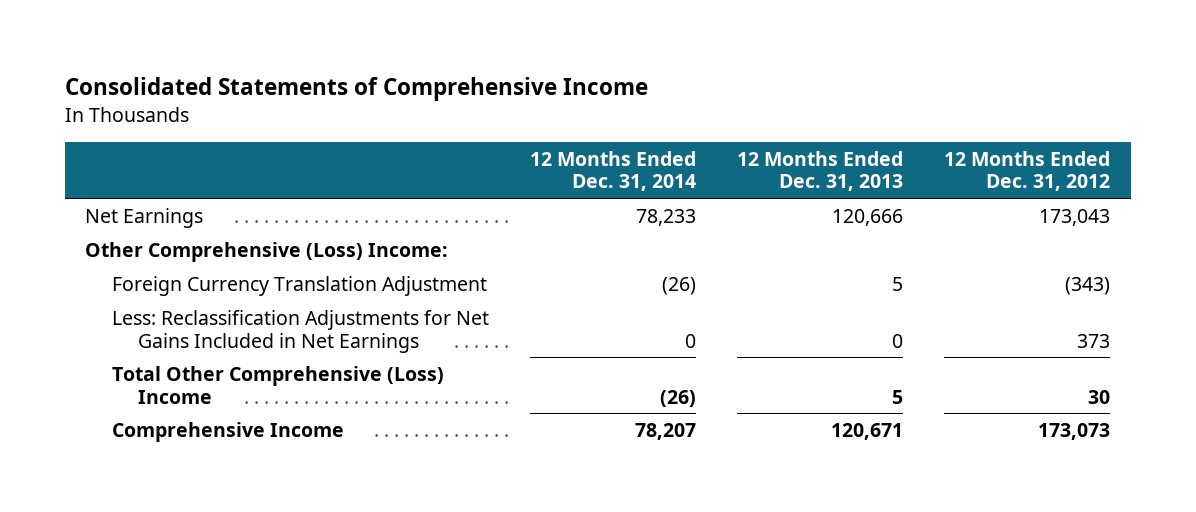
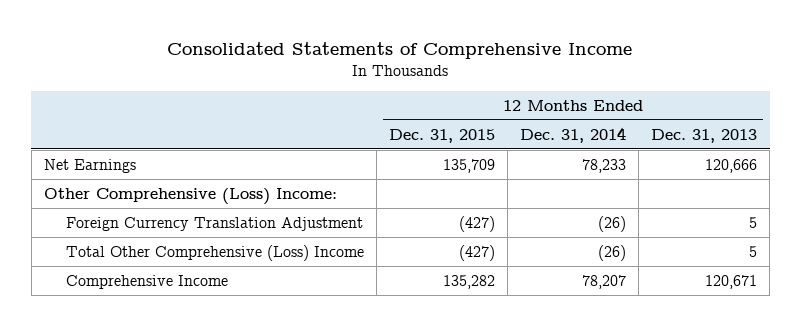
[944,150,1111,192] 12 Months Ended Dec. 31, 2012 -> none
none -> [388,128,495,143] Dec. 31, 2015
[111,309,489,353] Less: Reclassification Adjustments for Net Gains Included in Net Earnings -> none

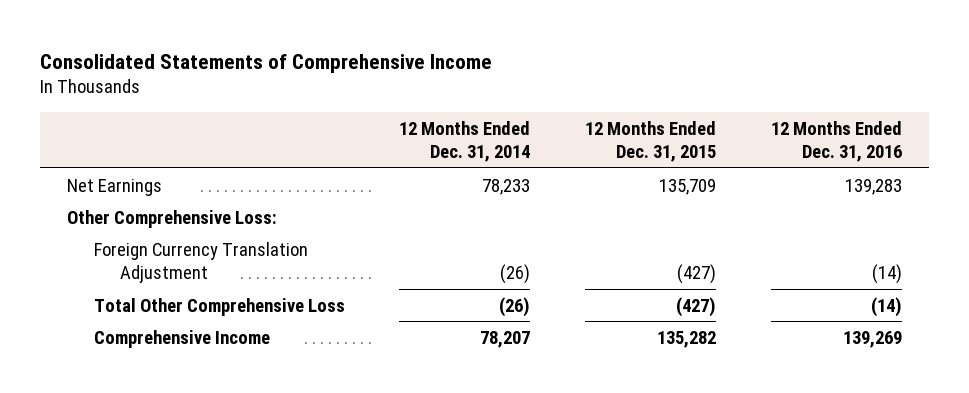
[651,128,758,143] Dec. 31, 2013 -> none
none -> [770,120,902,163] 12 Months Ended Dec. 31, 2016
[43,187,337,205] Other Comprehensive (Loss) Income: -> [67,209,278,228] Other Comprehensive Loss:
[65,244,364,261] Total Other Comprehensive (Loss) Income -> [93,297,345,316] Total Other Comprehensive Loss

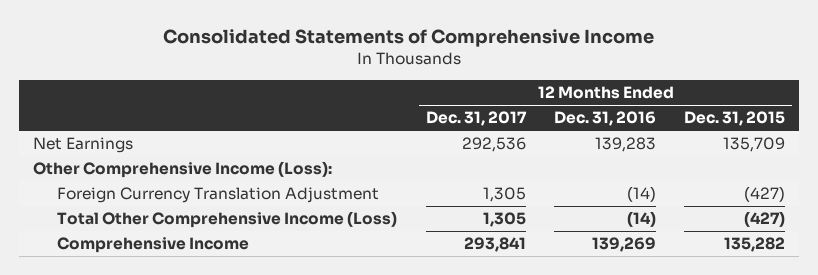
[399,120,531,163] 12 Months Ended Dec. 31, 2014 -> none
none -> [425,111,527,127] Dec. 31, 2017
[67,209,278,228] Other Comprehensive Loss: -> [33,161,333,179] Other Comprehensive Income (Loss):
[93,297,345,316] Total Other Comprehensive Loss -> [57,211,398,229] Total Other Comprehensive Income (Loss)

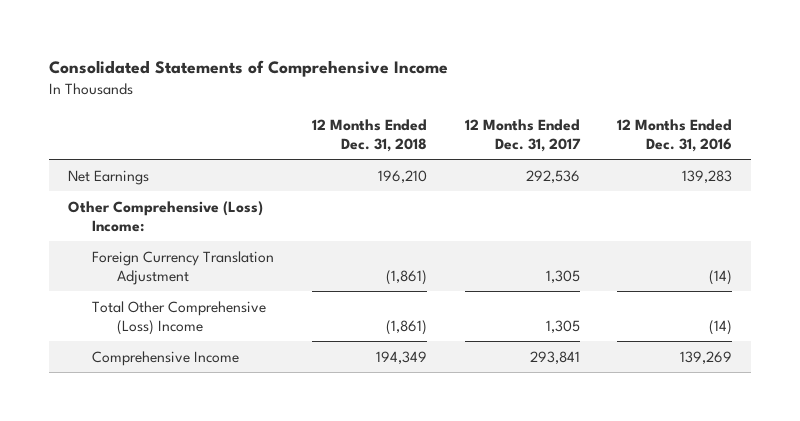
[684,111,786,127] Dec. 31, 2015 -> none
none -> [311,118,427,152] 12 Months Ended Dec. 31, 2018
[33,161,333,179] Other Comprehensive Income (Loss): -> [67,200,263,232] Other Comprehensive (Loss) Income:
[57,211,398,229] Total Other Comprehensive Income (Loss) -> [92,300,267,335] Total Other Comprehensive (Loss) Income

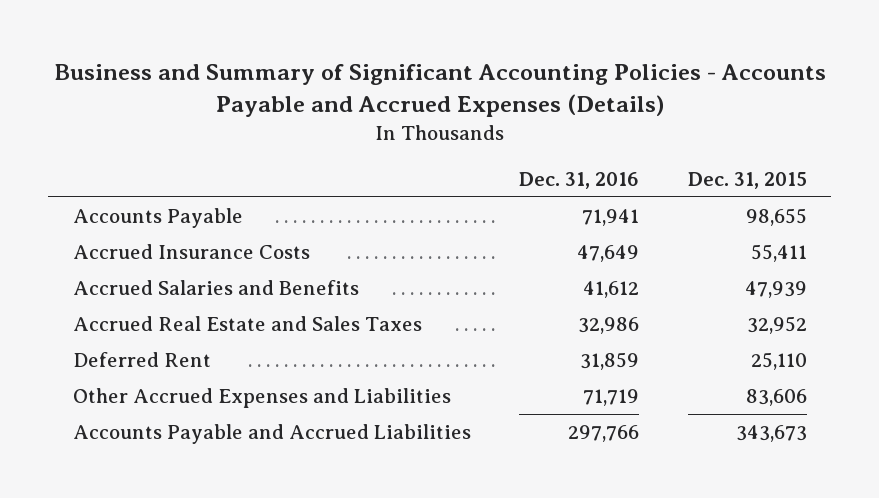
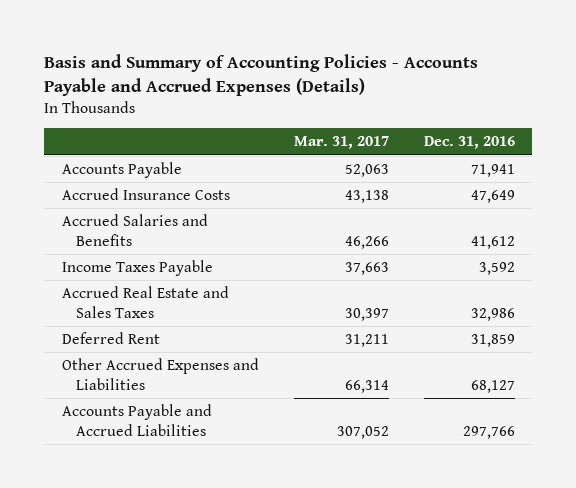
[53,64,826,118] Business and Summary of Significant Accounting Policies - Accounts Payable and Accrued Expenses (Details) -> [44,54,479,97] Basis and Summary of Accounting Policies - Accounts Payable and Accrued Expenses (Details)
[687,171,807,189] Dec. 31, 2015 -> none
none -> [293,136,389,150] Mar. 31, 2017
none -> [61,259,213,276] Income Taxes Payable
[583,389,640,407] 71,719 -> [470,379,515,393] 68,127

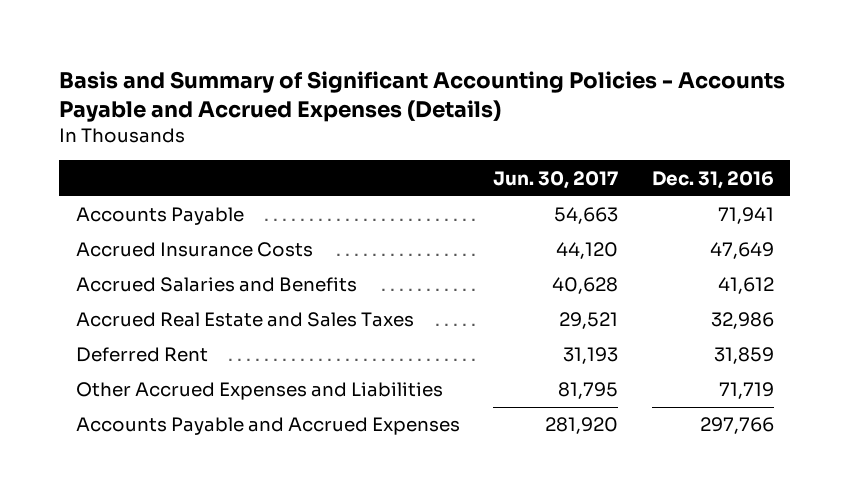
[44,54,479,97] Basis and Summary of Accounting Policies - Accounts Payable and Accrued Expenses (Details) -> [59,70,786,122] Basis and Summary of Significant Accounting Policies - Accounts Payable and Accrued Expenses (Details)
[293,136,389,150] Mar. 31, 2017 -> none
none -> [493,170,619,189] Jun. 30, 2017
[61,259,213,276] Income Taxes Payable -> none
[470,379,515,393] 68,127 -> [718,382,774,400] 71,719
[61,403,212,436] Accounts Payable and Accrued Liabilities -> [75,417,460,436] Accounts Payable and Accrued Expenses

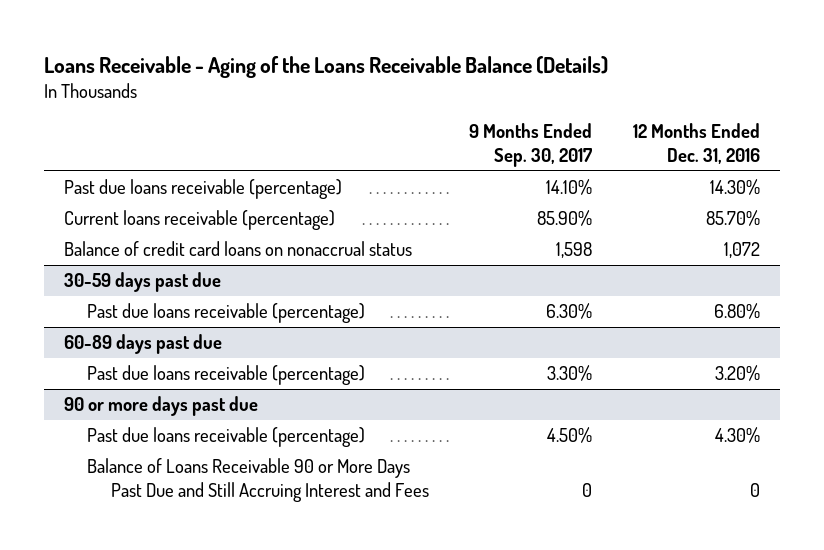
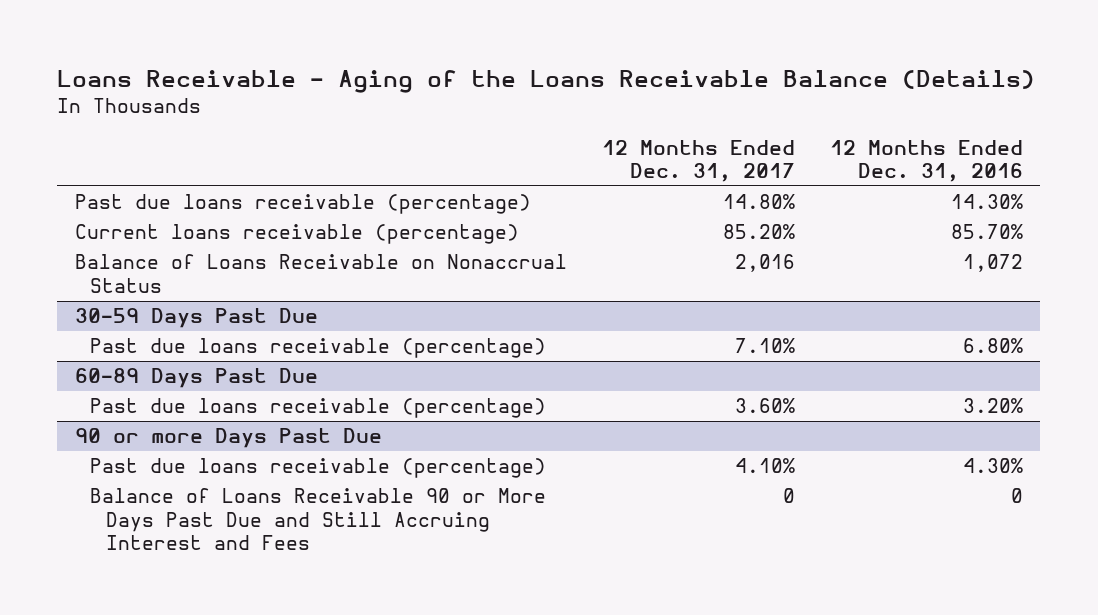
[469,123,593,167] 9 Months Ended Sep. 30, 2017 -> none
none -> [601,139,795,183] 12 Months Ended Dec. 31, 2017
[64,241,413,257] Balance of credit card loans on nonaccrual status -> [74,254,567,293] Balance of Loans Receivable on Nonaccrual Status
[64,272,222,293] 30-59 days past due -> [74,308,318,329] 30-59 Days Past Due
[64,334,223,355] 60-89 days past due -> [74,368,318,389] 60-89 Days Past Due
[64,396,259,417] 90 or more days past due -> [74,428,382,449] 90 or more Days Past Due

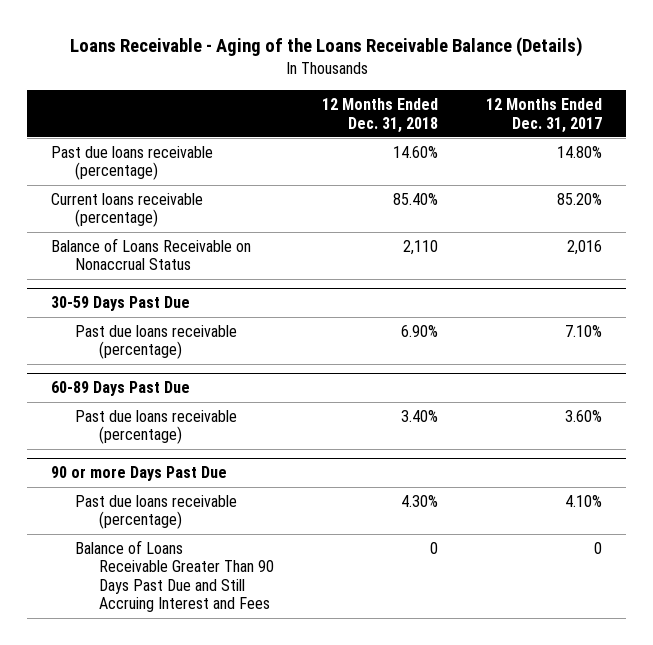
[829,139,1023,183] 12 Months Ended Dec. 31, 2016 -> none
none -> [321,98,438,133] 12 Months Ended Dec. 31, 2018
[90,488,547,551] Balance of Loans Receivable 90 or More Days Past Due and Still Accruing Interest and Fees -> [75,539,274,613] Balance of Loans Receivable Greater Than 90 Days Past Due and Still Accruing Interest and Fees

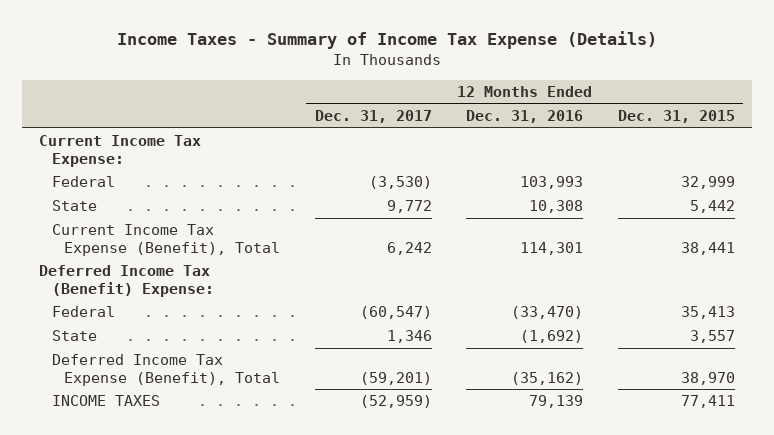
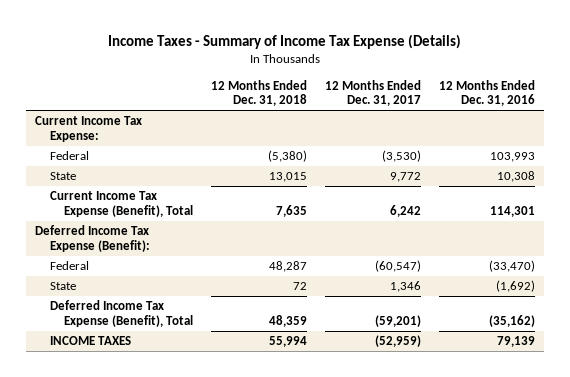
[617,110,735,124] Dec. 31, 2015 -> none
none -> [211,79,308,107] 12 Months Ended Dec. 31, 2018
[39,265,214,297] Deferred Income Tax (Benefit) Expense: -> [34,225,150,252] Deferred Income Tax Expense (Benefit):

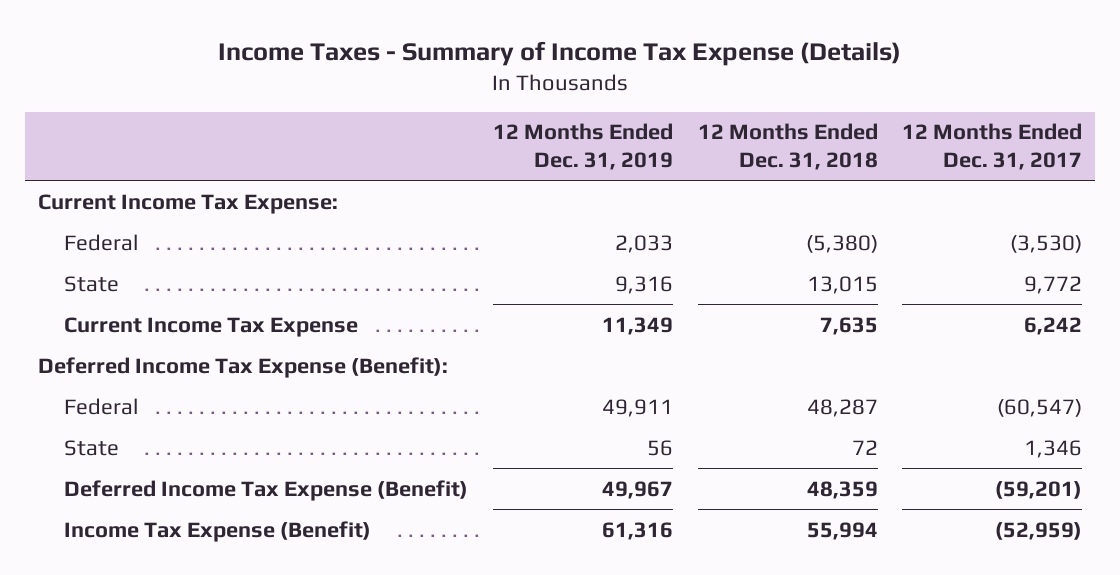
[439,79,536,107] 12 Months Ended Dec. 31, 2016 -> none
none -> [492,123,673,171] 12 Months Ended Dec. 31, 2019
[49,191,194,217] Current Income Tax Expense (Benefit), Total -> [63,316,358,337] Current Income Tax Expense
[49,300,194,327] Deferred Income Tax Expense (Benefit), Total -> [63,479,468,501] Deferred Income Tax Expense (Benefit)
[49,336,131,346] INCOME TAXES -> [63,520,371,542] Income Tax Expense (Benefit)

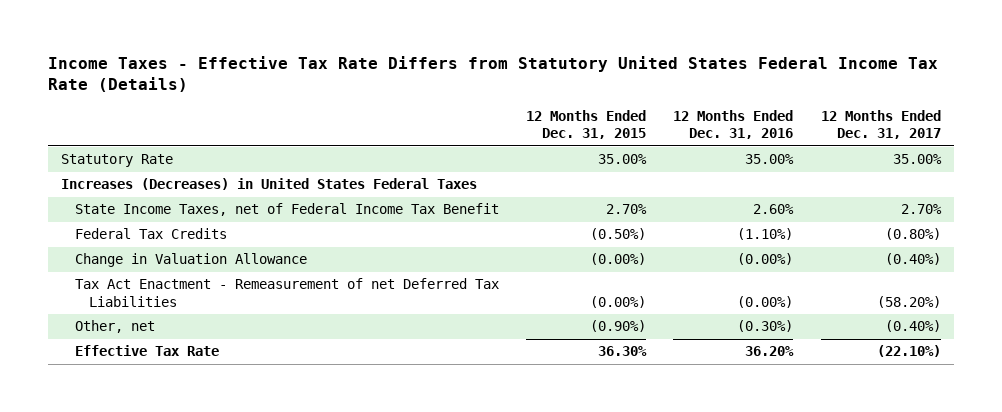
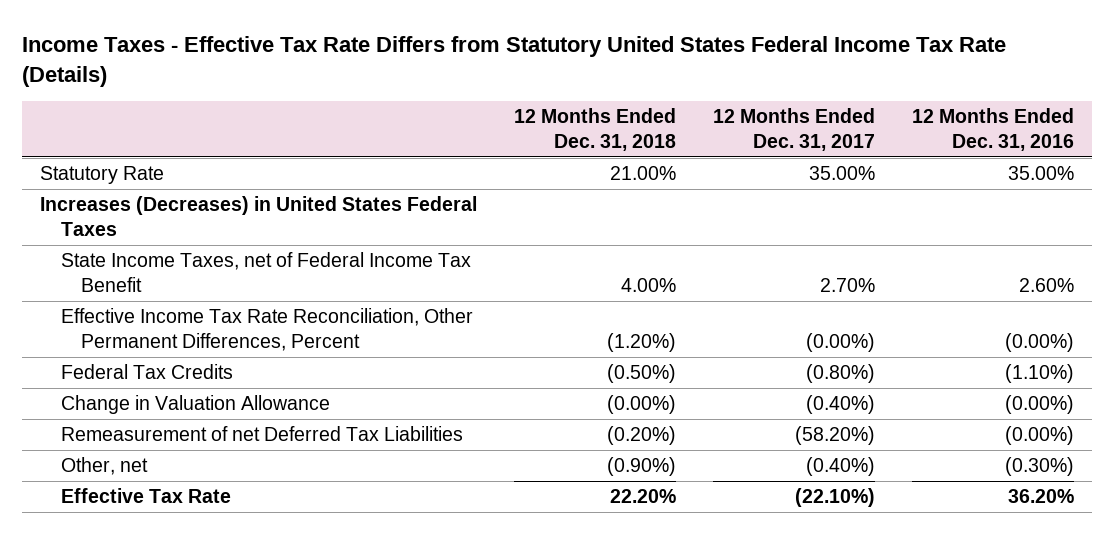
[526,109,647,140] 12 Months Ended Dec. 31, 2015 -> none
none -> [514,108,677,152] 12 Months Ended Dec. 31, 2018
none -> [60,308,473,352] Effective Income Tax Rate Reconciliation, Other Permanent Differences, Percent
[75,278,500,307] Tax Act Enactment - Remeasurement of net Deferred Tax Liabilities -> [60,426,463,442] Remeasurement of net Deferred Tax Liabilities

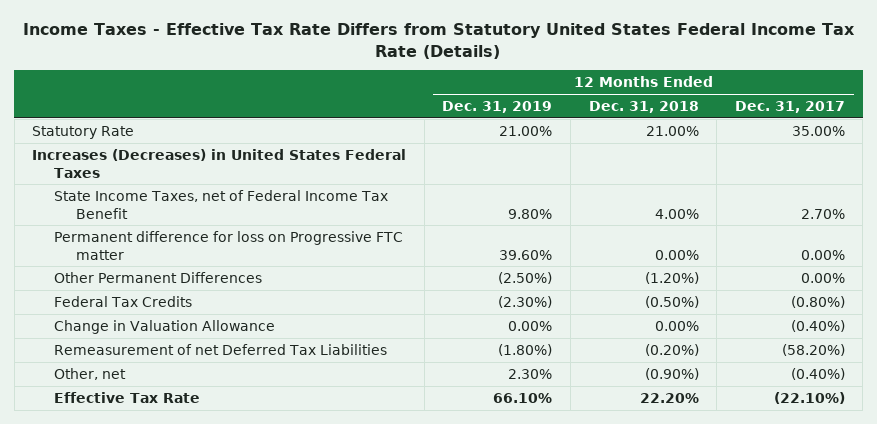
[911,108,1074,152] 12 Months Ended Dec. 31, 2016 -> none
none -> [442,100,553,113] Dec. 31, 2019
none -> [53,230,403,260] Permanent difference for loss on Progressive FTC matter
[60,308,473,352] Effective Income Tax Rate Reconciliation, Other Permanent Differences, Percent -> [53,271,262,283] Other Permanent Differences
[805,333,875,353] (0.00%) -> [800,272,845,283] 0.00%
[607,395,677,415] (0.00%) -> [654,320,699,331] 0.00%

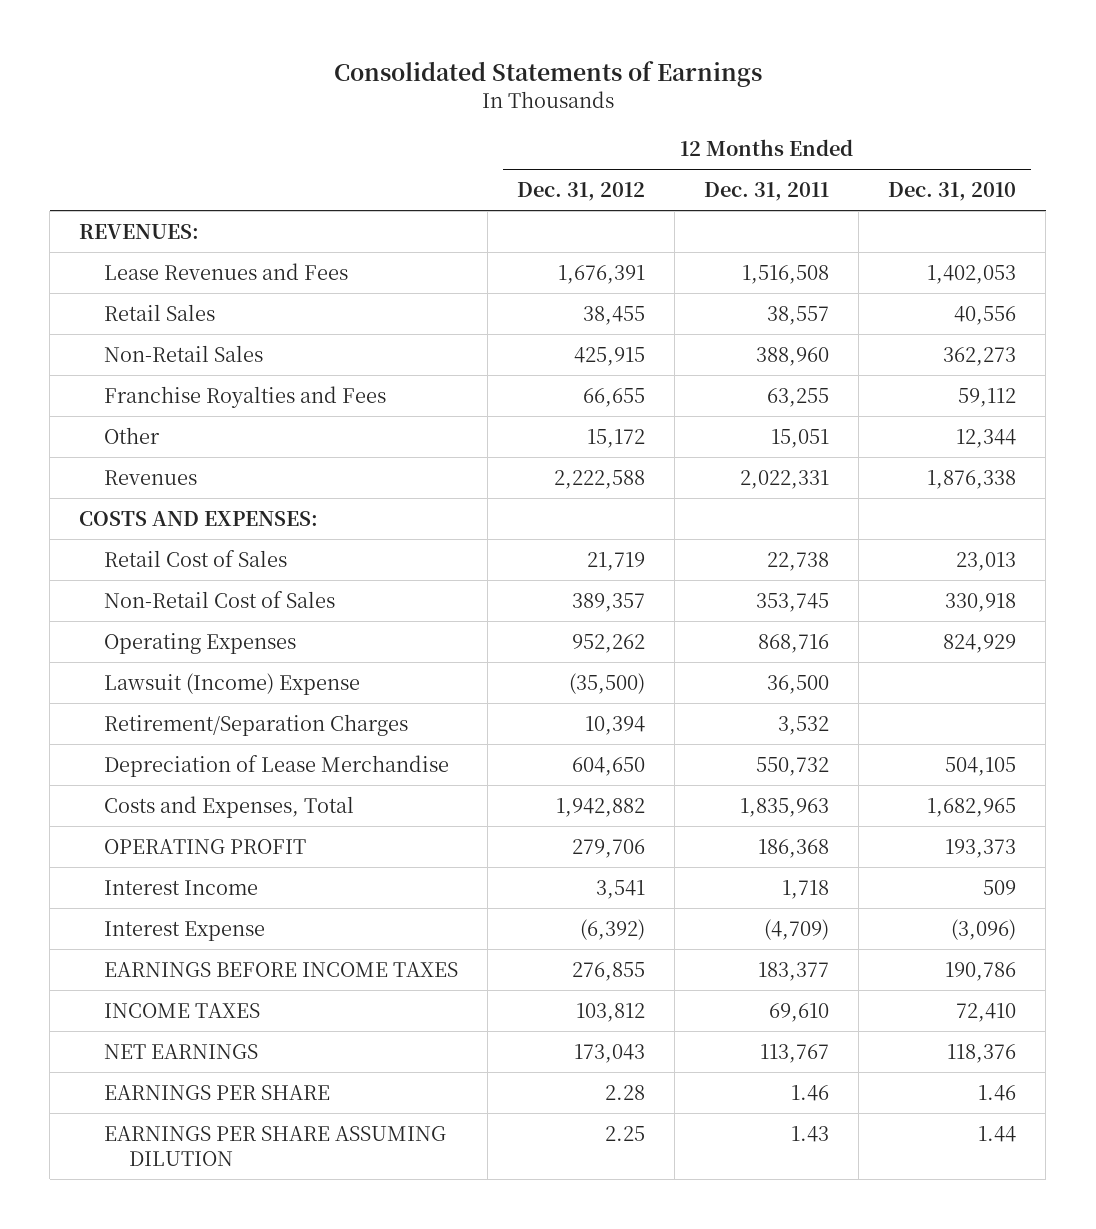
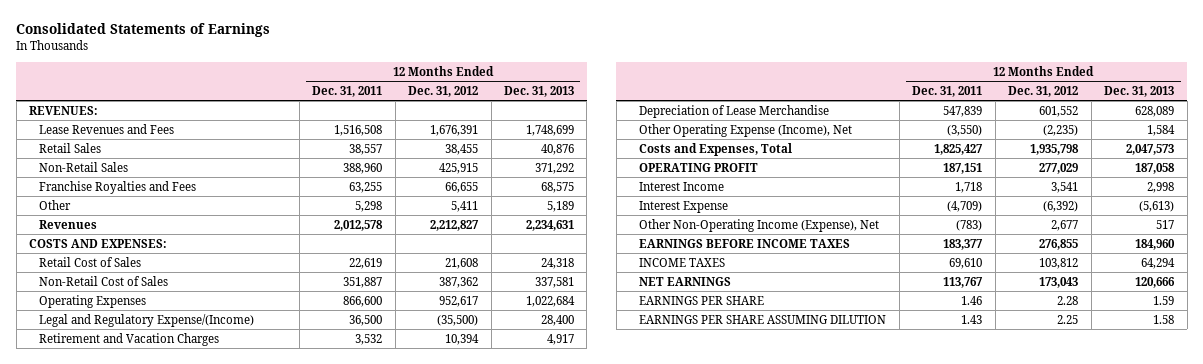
[888,182,1017,202] Dec. 31, 2010 -> none
none -> [503,85,574,97] Dec. 31, 2013
[587,428,646,448] 15,172 -> [451,200,479,212] 5,411
[771,428,830,448] 15,051 -> [355,200,383,212] 5,298
[554,469,646,489] 2,222,588 -> [430,219,480,231] 2,212,827
[740,469,830,489] 2,022,331 -> [334,219,384,231] 2,012,578
[587,551,646,571] 21,719 -> [445,257,479,269] 21,608
[767,551,830,571] 22,738 -> [349,257,383,269] 22,619
[572,592,646,612] 389,357 -> [439,276,479,288] 387,362
[756,592,830,612] 353,745 -> [343,276,383,288] 351,887
[572,633,646,653] 952,262 -> [439,295,479,307] 952,617
[758,633,830,653] 868,716 -> [343,295,383,307] 866,600
[104,672,361,695] Lawsuit (Income) Expense -> [39,313,255,327] Legal and Regulatory Expense/(Income)
[104,713,409,736] Retirement/Separation Charges -> [39,332,220,346] Retirement and Vacation Charges
[572,756,646,776] 604,650 -> [1039,105,1079,117] 601,552
[756,756,830,776] 550,732 -> [943,105,983,117] 547,839
none -> [639,123,853,137] Other Operating Expense (Income), Net
[556,797,646,817] 1,942,882 -> [1030,143,1080,155] 1,935,798
[740,797,830,817] 1,835,963 -> [934,143,984,155] 1,825,427
[572,838,646,858] 279,706 -> [1039,162,1079,174] 277,029
[758,838,830,858] 186,368 -> [943,162,983,174] 187,151
none -> [639,218,880,232] Other Non-Operating Income (Expense), Net

